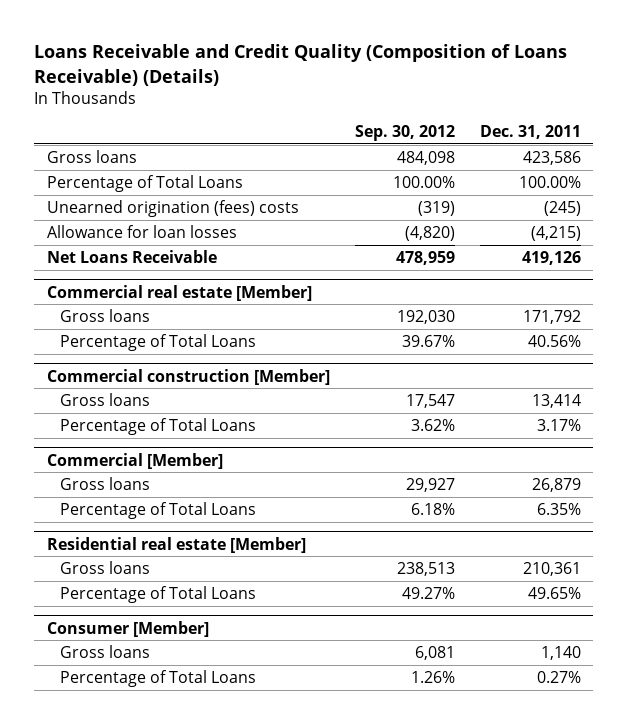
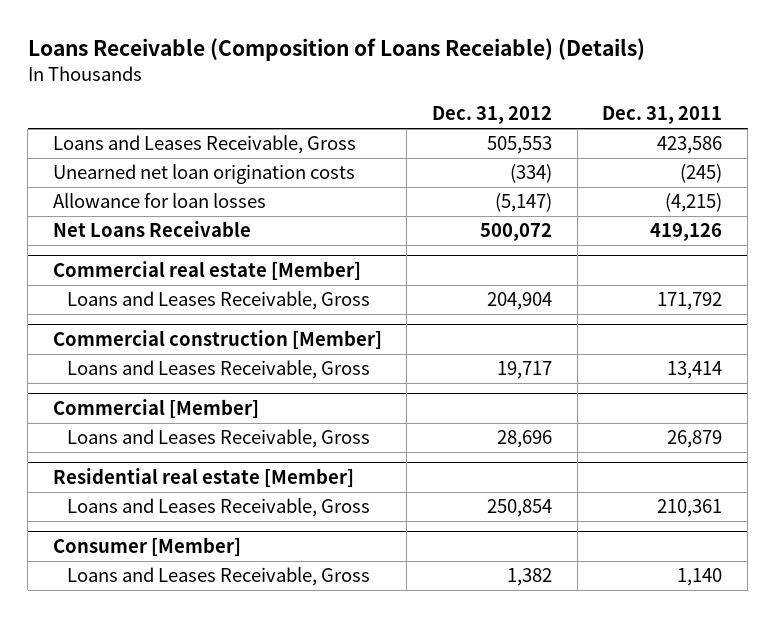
[34,44,568,86] Loans Receivable and Credit Quality (Composition of Loans Receivable) (Details) -> [27,38,645,62] Loans Receivable (Composition of Loans Receiable) (Details)
[354,125,455,142] Sep. 30, 2012 -> none
none -> [432,106,553,125] Dec. 31, 2012
[46,174,243,192] Percentage of Total Loans -> none
[46,149,137,163] Gross loans -> [52,135,356,155] Loans and Leases Receivable, Gross
[46,199,299,217] Unearned origination (fees) costs -> [52,164,355,185] Unearned net loan origination costs
[60,333,257,351] Percentage of Total Loans -> none
[60,308,151,322] Gross loans -> [66,291,370,311] Loans and Leases Receivable, Gross
[60,417,257,435] Percentage of Total Loans -> none
[60,392,151,406] Gross loans -> [66,360,370,380] Loans and Leases Receivable, Gross
[60,501,257,519] Percentage of Total Loans -> none
[60,476,151,490] Gross loans -> [66,429,370,449] Loans and Leases Receivable, Gross
[60,585,257,603] Percentage of Total Loans -> none
[60,560,151,574] Gross loans -> [66,498,370,518] Loans and Leases Receivable, Gross
[60,669,257,687] Percentage of Total Loans -> none
[60,644,151,658] Gross loans -> [66,567,370,587] Loans and Leases Receivable, Gross

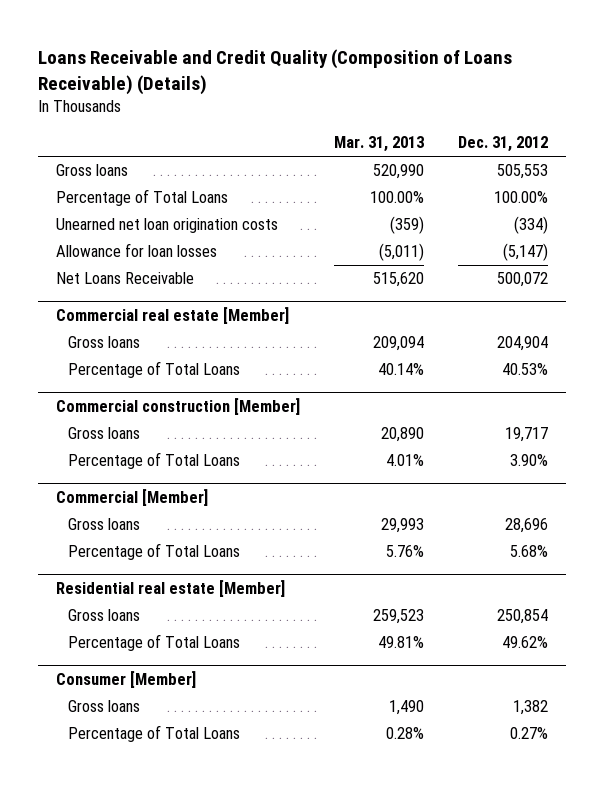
[27,38,645,62] Loans Receivable (Composition of Loans Receiable) (Details) -> [38,49,513,95] Loans Receivable and Credit Quality (Composition of Loans Receivable) (Details)
[602,106,723,125] Dec. 31, 2011 -> none
none -> [334,136,425,153] Mar. 31, 2013
[52,135,356,155] Loans and Leases Receivable, Gross -> [55,164,128,177] Gross loans
none -> [55,189,228,207] Percentage of Total Loans
[66,291,370,311] Loans and Leases Receivable, Gross -> [67,336,140,349] Gross loans
none -> [67,361,240,379] Percentage of Total Loans
[66,360,370,380] Loans and Leases Receivable, Gross -> [67,427,140,440] Gross loans
none -> [67,452,240,470] Percentage of Total Loans
[66,429,370,449] Loans and Leases Receivable, Gross -> [67,518,140,531] Gross loans
none -> [67,543,240,561] Percentage of Total Loans
[66,498,370,518] Loans and Leases Receivable, Gross -> [67,609,140,622] Gross loans
none -> [67,634,240,652] Percentage of Total Loans
[66,567,370,587] Loans and Leases Receivable, Gross -> [67,700,140,713] Gross loans
none -> [67,725,240,743] Percentage of Total Loans

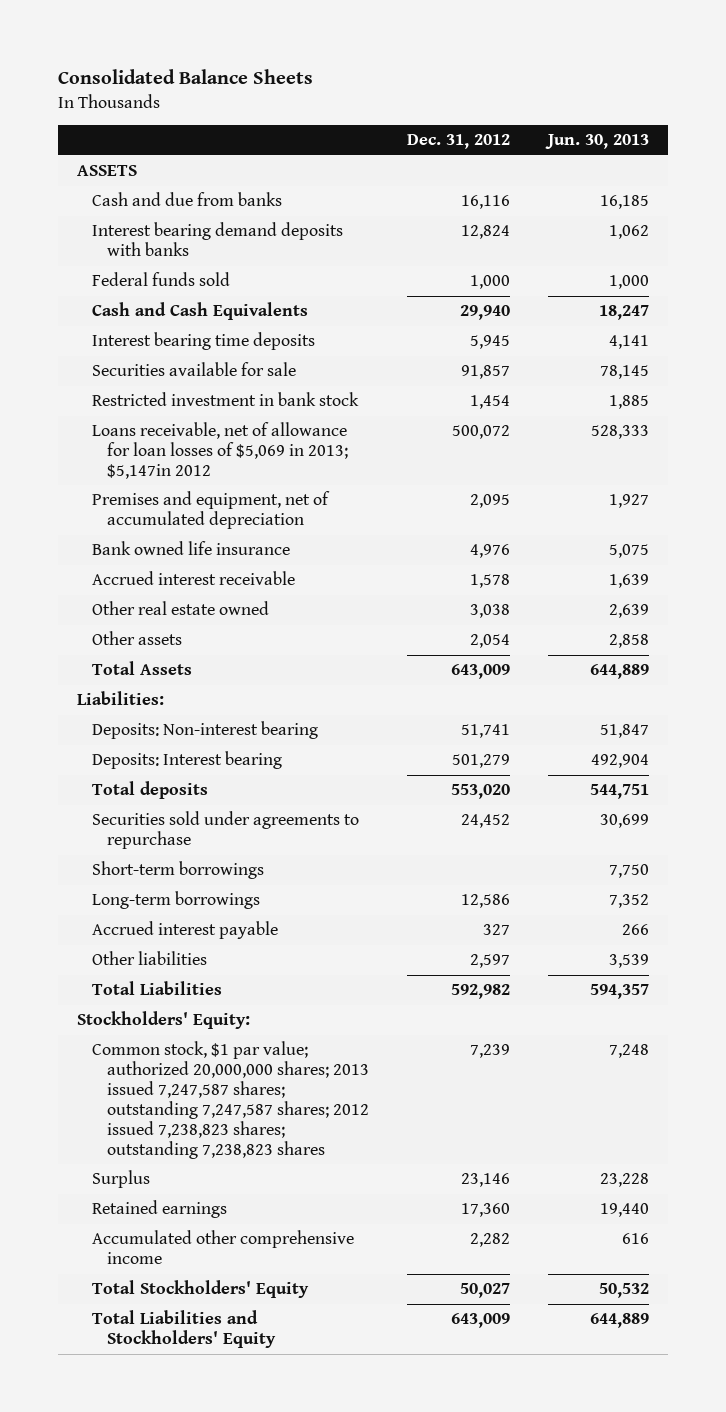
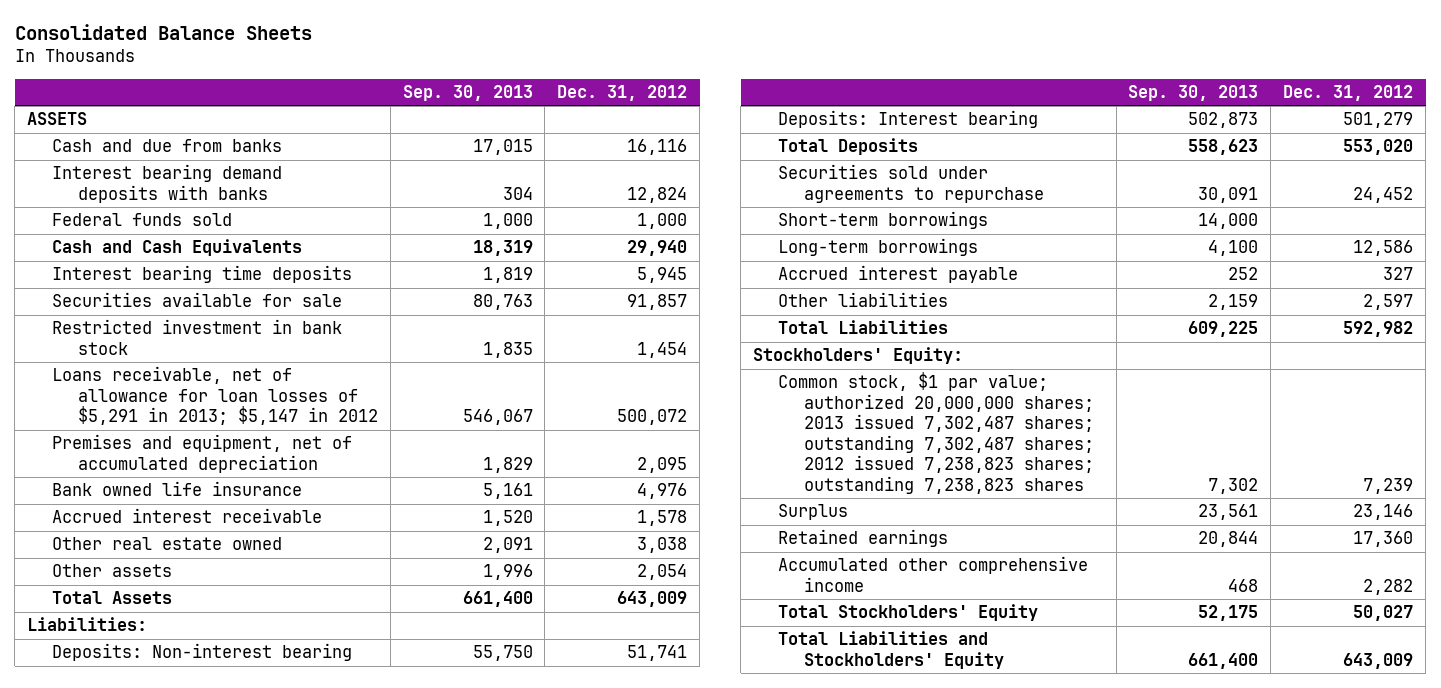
[545,134,650,150] Jun. 30, 2013 -> none
none -> [402,85,533,102] Sep. 30, 2013
[91,422,349,479] Loans receivable, net of allowance for loan losses of $5,069 in 2013; $5,147in 2012 -> [52,366,378,426] Loans receivable, net of allowance for loan losses of $5,291 in 2013; $5,147 in 2012
[91,781,208,800] Total deposits -> [778,138,919,156] Total Deposits
[91,1041,370,1159] Common stock, $1 par value; authorized 20,000,000 shares; 2013 issued 7,247,587 shares; outstanding 7,247,587 shares; 2012 issued 7,238,823 shares; outstanding 7,238,823 shares -> [778,372,1094,494] Common stock, $1 par value; authorized 20,000,000 shares; 2013 issued 7,302,487 shares; outstanding 7,302,487 shares; 2012 issued 7,238,823 shares; outstanding 7,238,823 shares

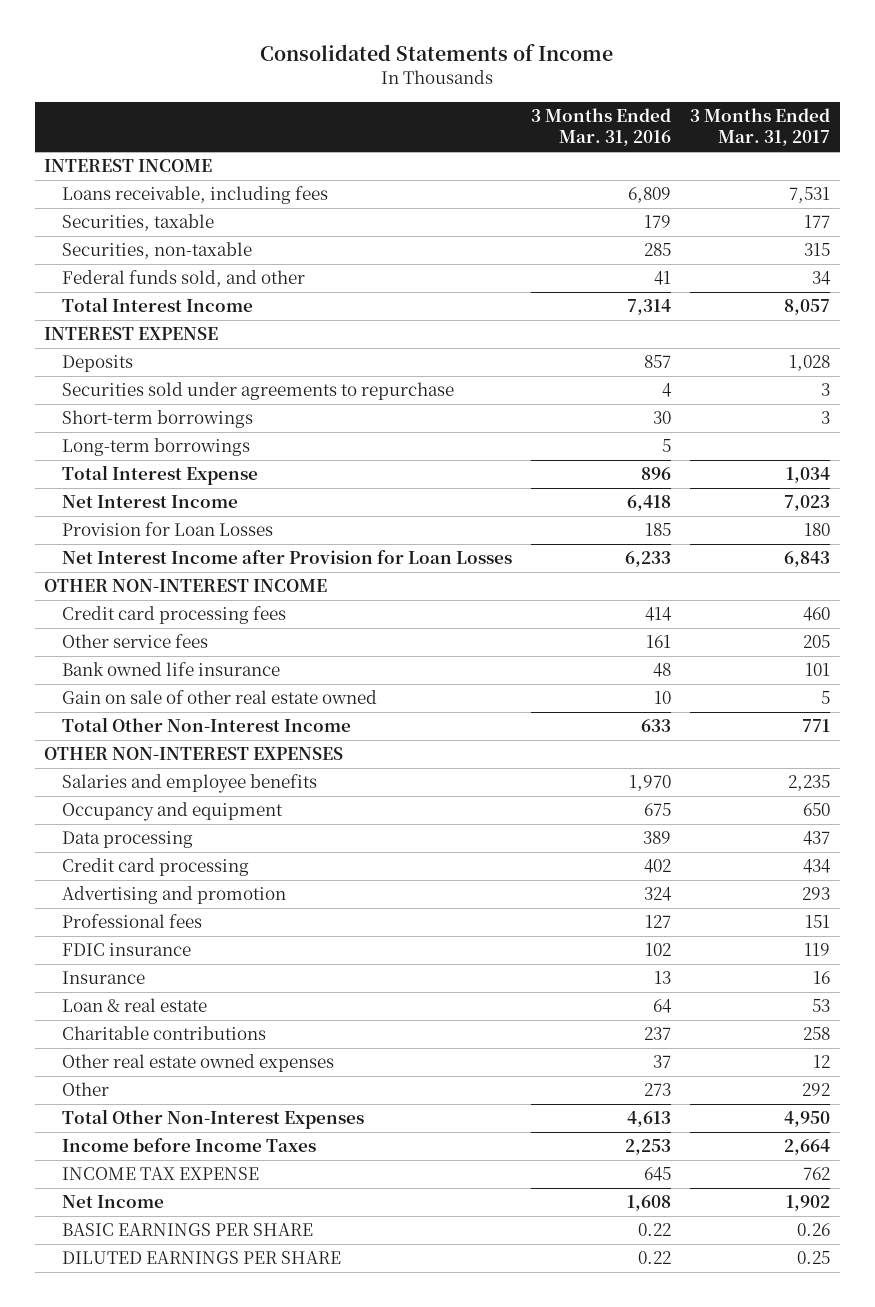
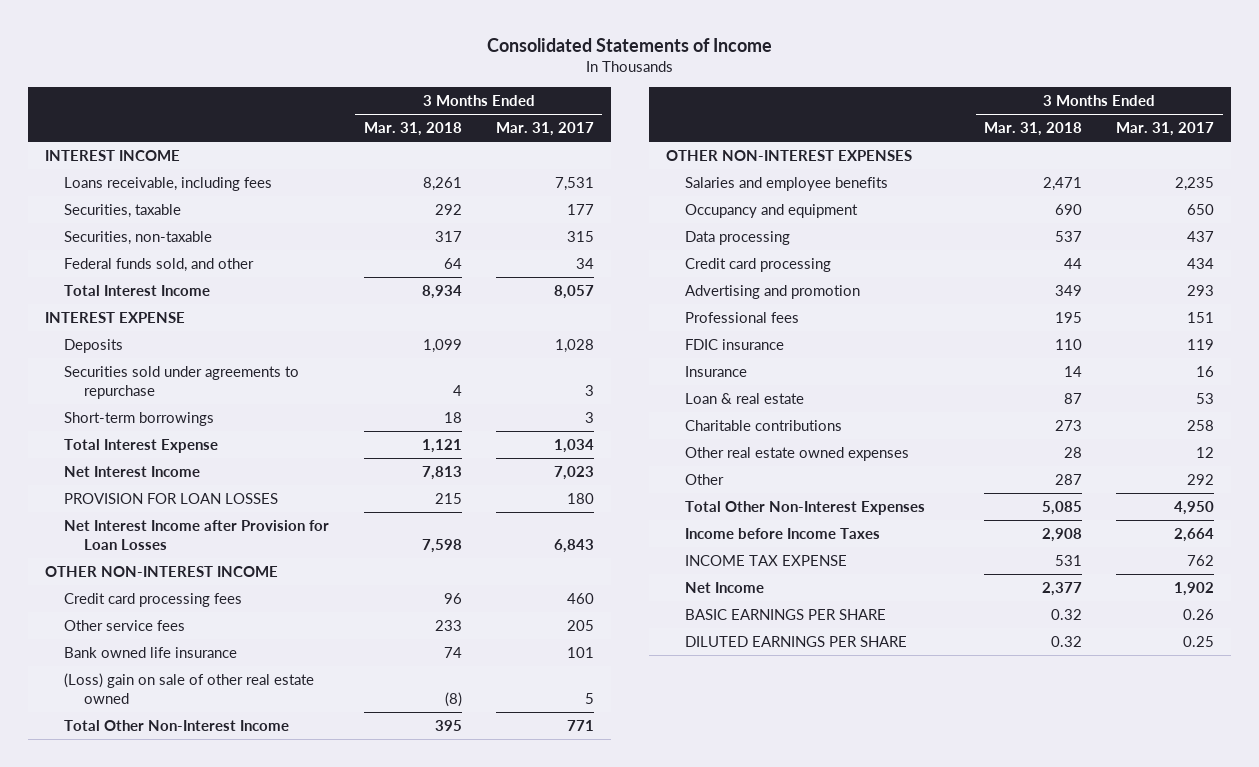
[530,107,671,147] 3 Months Ended Mar. 31, 2016 -> none
none -> [363,122,462,137] Mar. 31, 2018
[61,438,250,457] Long-term borrowings -> none
[61,522,273,537] Provision for Loan Losses -> [64,492,279,504] PROVISION FOR LOAN LOSSES
[61,690,377,705] Gain on sale of other real estate owned -> [64,672,315,705] (Loss) gain on sale of other real estate owned

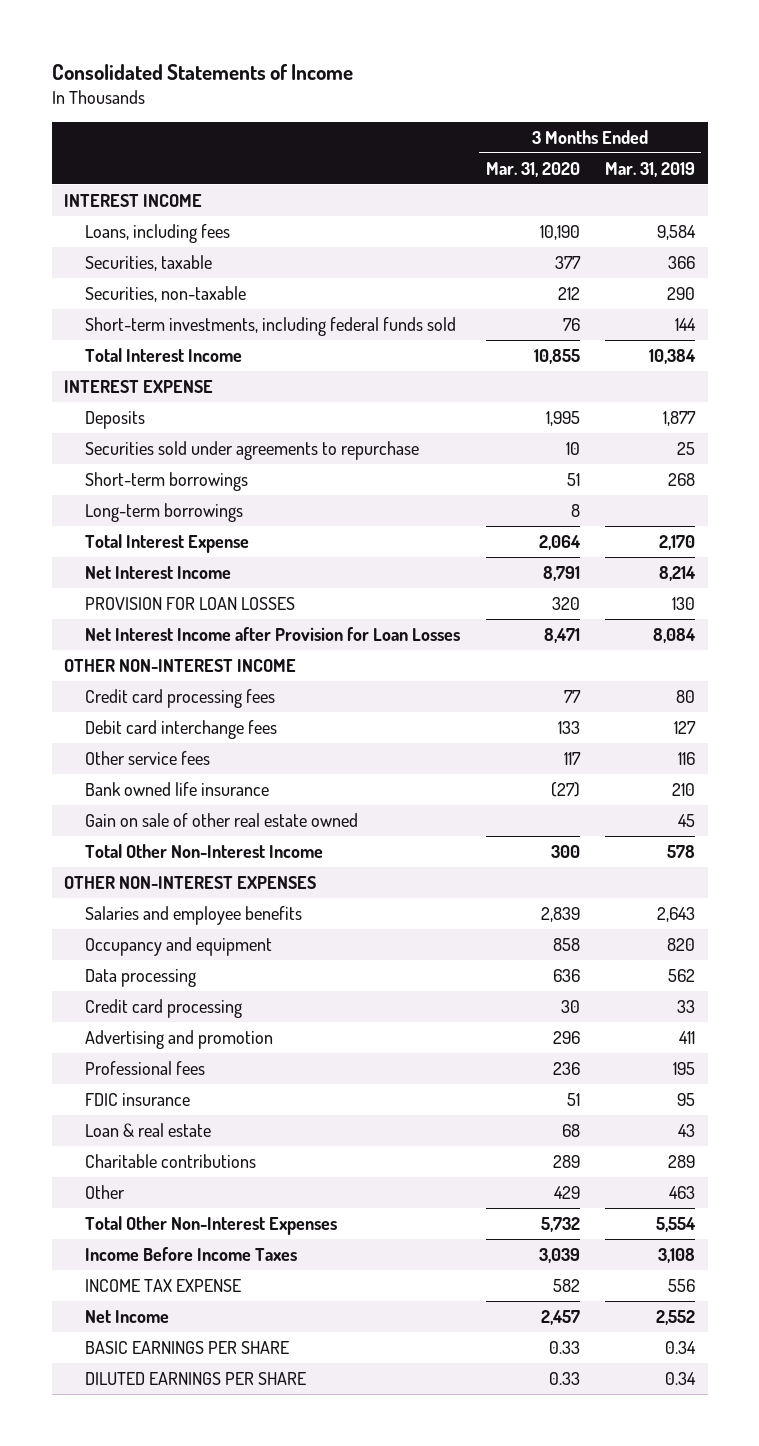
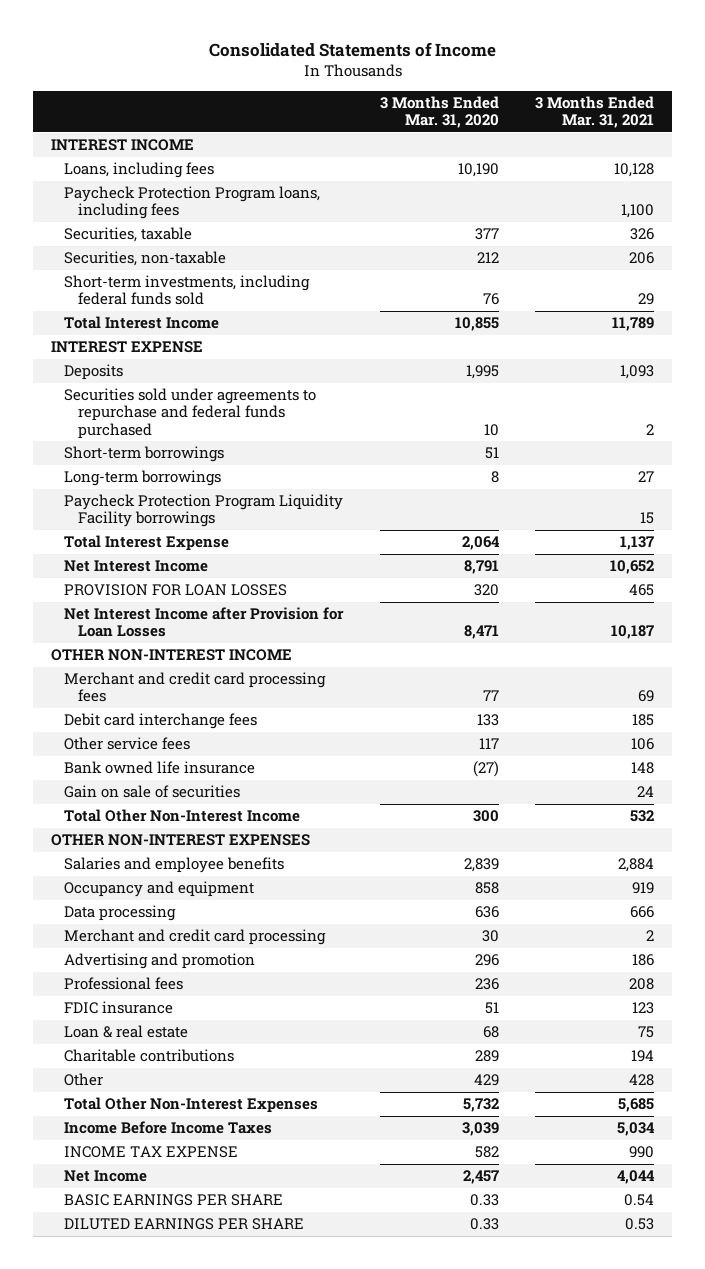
[605,161,696,177] Mar. 31, 2019 -> none
none -> [535,96,655,129] 3 Months Ended Mar. 31, 2021
none -> [64,186,321,220] Paycheck Protection Program loans, including fees
[85,440,420,460] Securities sold under agreements to repurchase -> [64,388,317,439] Securities sold under agreements to repurchase and federal funds purchased
none -> [64,494,344,528] Paycheck Protection Program Liquidity Facility borrowings
[85,688,276,708] Credit card processing fees -> [64,672,327,703] Merchant and credit card processing fees
[85,812,359,827] Gain on sale of other real estate owned -> none
none -> [64,785,241,799] Gain on sale of securities
[85,998,243,1018] Credit card processing -> [64,929,327,946] Merchant and credit card processing

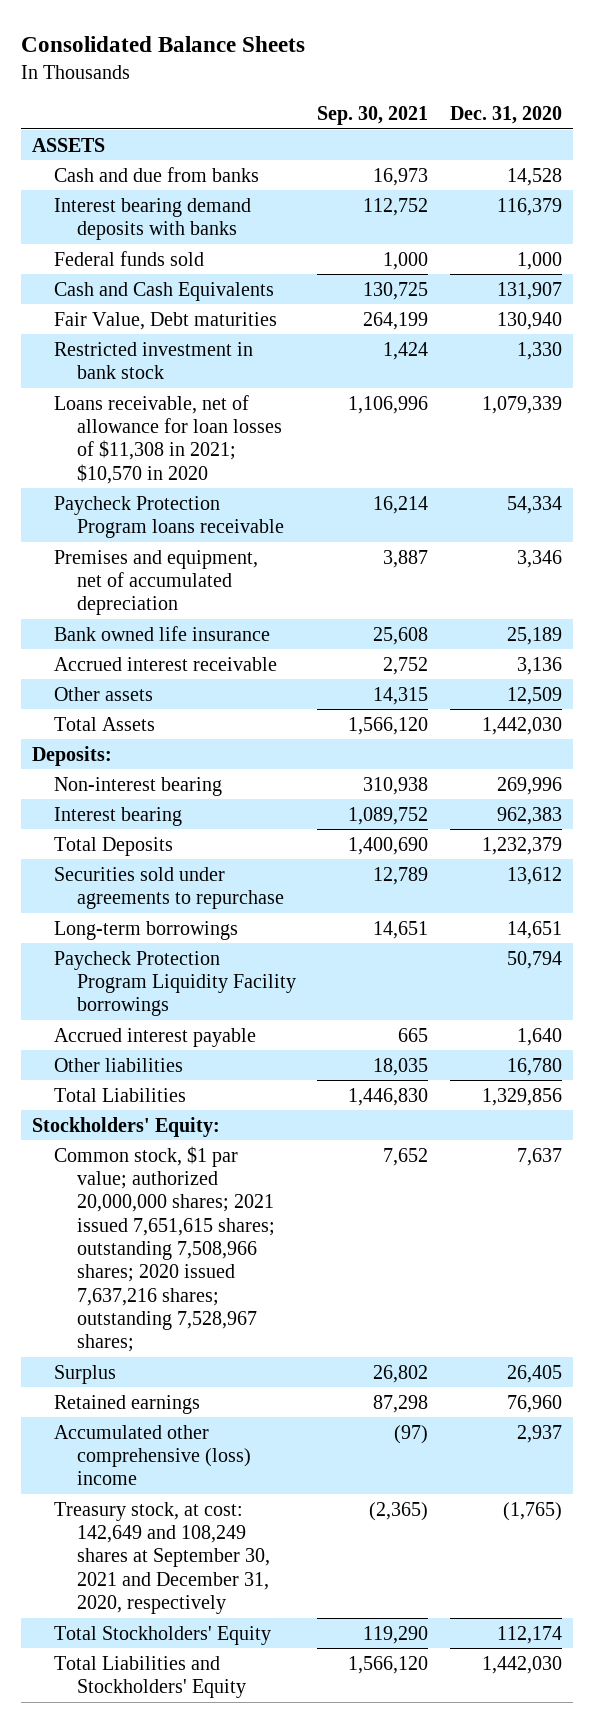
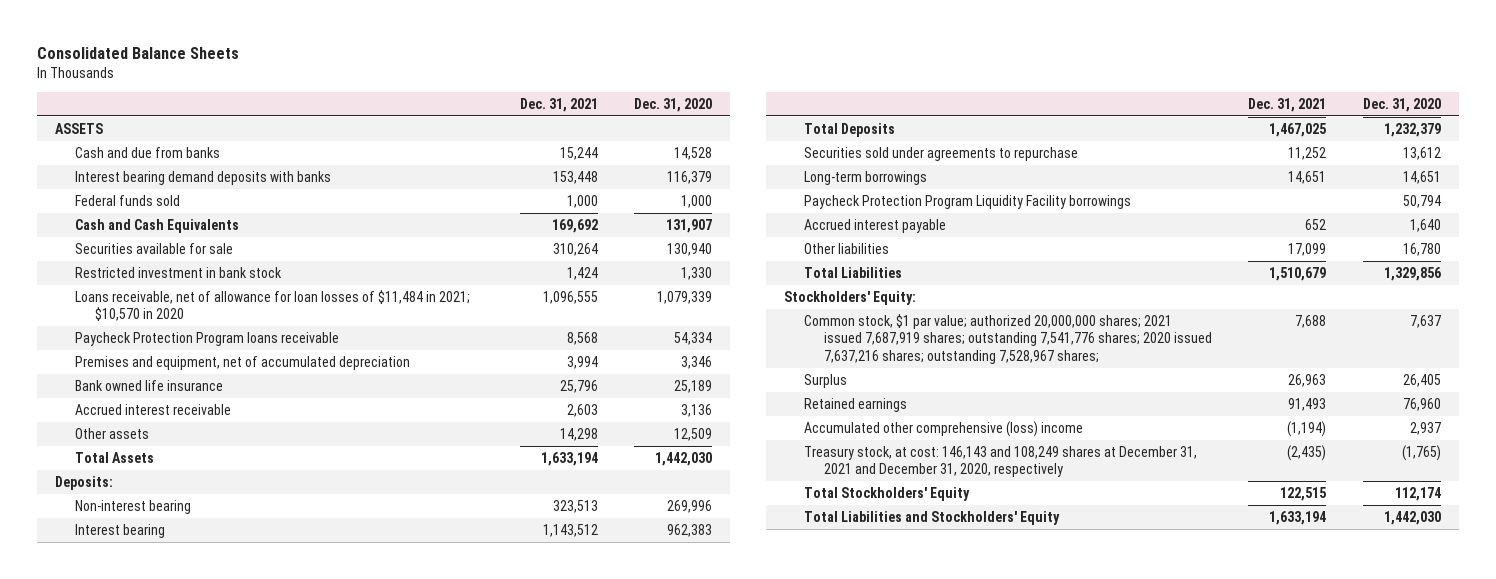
[317,105,429,125] Sep. 30, 2021 -> none
none -> [519,97,598,112] Dec. 31, 2021
[54,311,278,330] Fair Value, Debt maturities -> [75,243,234,255] Securities available for sale
[54,394,282,484] Loans receivable, net of allowance for loan losses of $11,308 in 2021; $10,570 in 2020 -> [75,290,471,322] Loans receivable, net of allowance for loan losses of $11,484 in 2021; $10,570 in 2020
[54,1145,275,1353] Common stock, $1 par value; authorized 20,000,000 shares; 2021 issued 7,651,615 shares; outstanding 7,508,966 shares; 2020 issued 7,637,216 shares; outstanding 7,528,967 shares; -> [803,314,1213,364] Common stock, $1 par value; authorized 20,000,000 shares; 2021 issued 7,687,919 shares; outstanding 7,541,776 shares; 2020 issued 7,637,216 shares; outstanding 7,528,967 shares;
[54,1501,270,1614] Treasury stock, at cost: 142,649 and 108,249 shares at September 30, 2021 and December 31, 2020, respectively -> [803,446,1197,478] Treasury stock, at cost: 146,143 and 108,249 shares at December 31, 2021 and December 31, 2020, respectively

